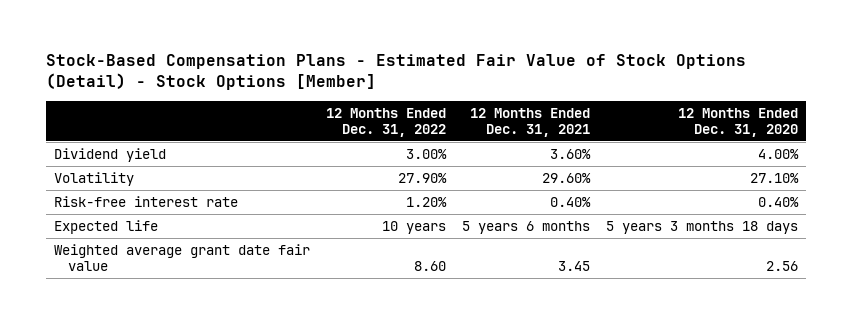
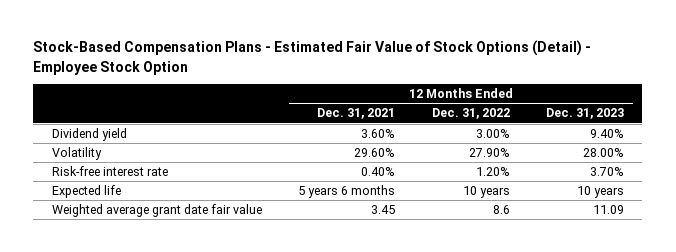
[45,54,746,91] Stock-Based Compensation Plans - Estimated Fair Value of Stock Options (Detail) - Stock Options [Member] -> [33,40,592,75] Stock-Based Compensation Plans - Estimated Fair Value of Stock Options (Detail) - Employee Stock Option
[678,107,799,137] 12 Months Ended Dec. 31, 2020 -> none
none -> [545,108,624,120] Dec. 31, 2023
[413,261,446,272] 8.60 -> [492,205,510,215] 8.6

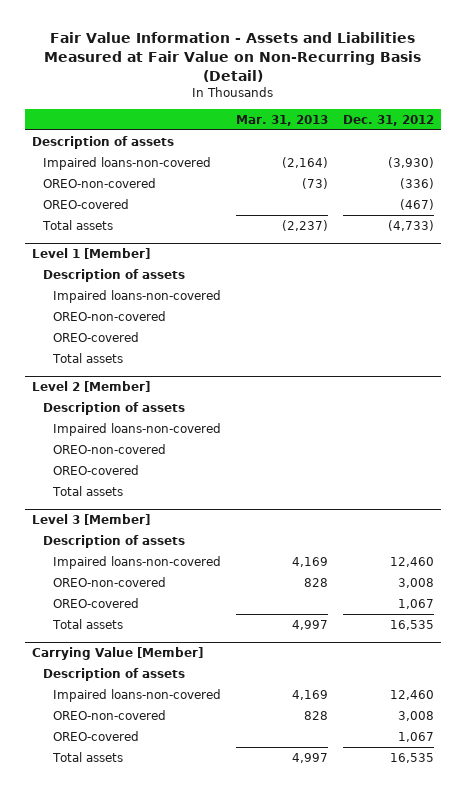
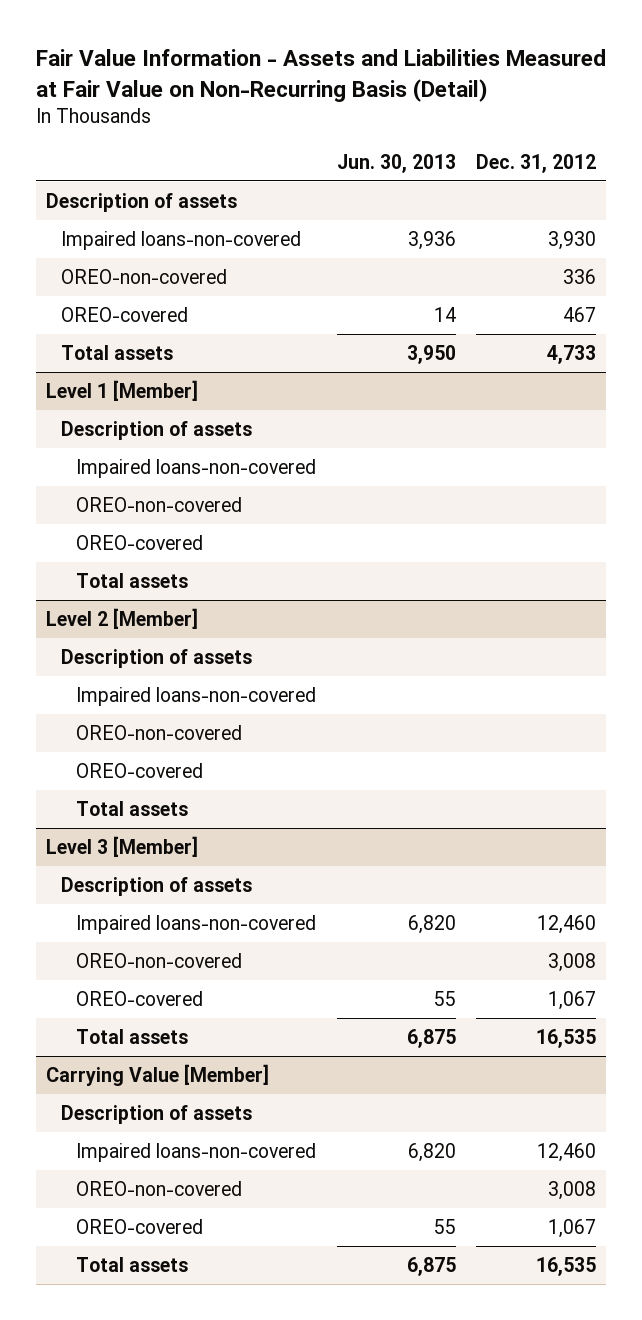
[235,114,328,126] Mar. 31, 2013 -> none
none -> [336,153,456,173] Jun. 30, 2013
[387,156,434,168] (3,930) -> [547,230,596,250] 3,930
[399,177,434,189] (336) -> [562,268,596,284] 336
[399,198,434,210] (467) -> [562,306,596,322] 467
[387,219,434,231] (4,733) -> [546,344,596,364] 4,733

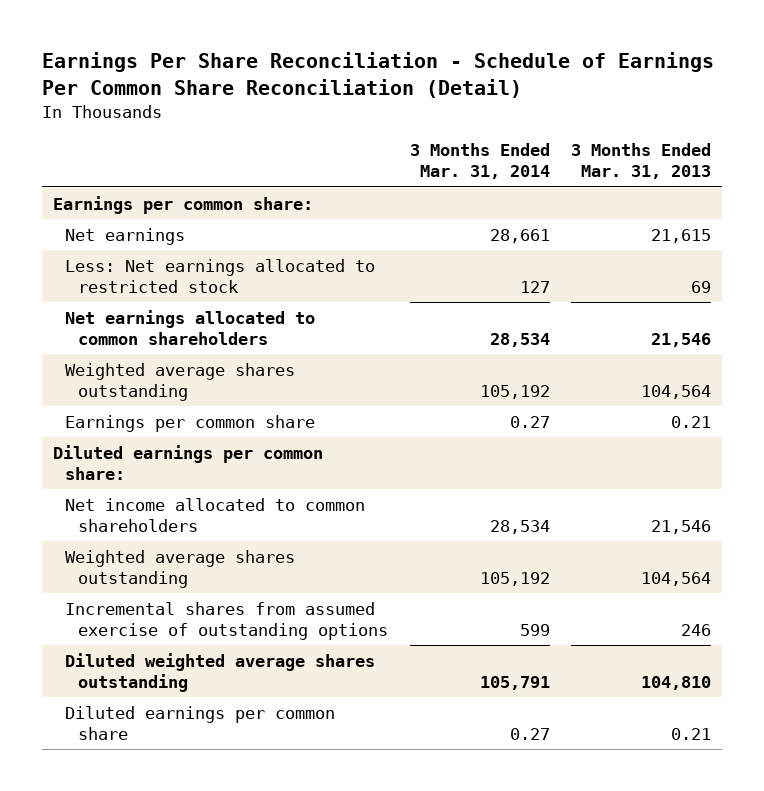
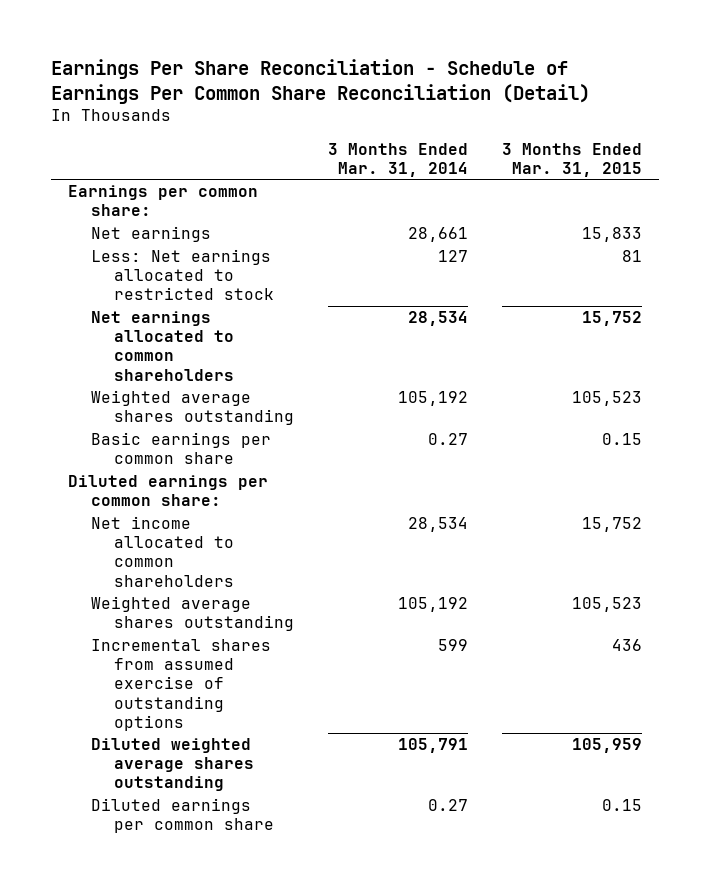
[571,143,712,180] 3 Months Ended Mar. 31, 2013 -> none
none -> [501,142,642,177] 3 Months Ended Mar. 31, 2015
[65,414,316,432] Earnings per common share -> [90,432,271,465] Basic earnings per common share

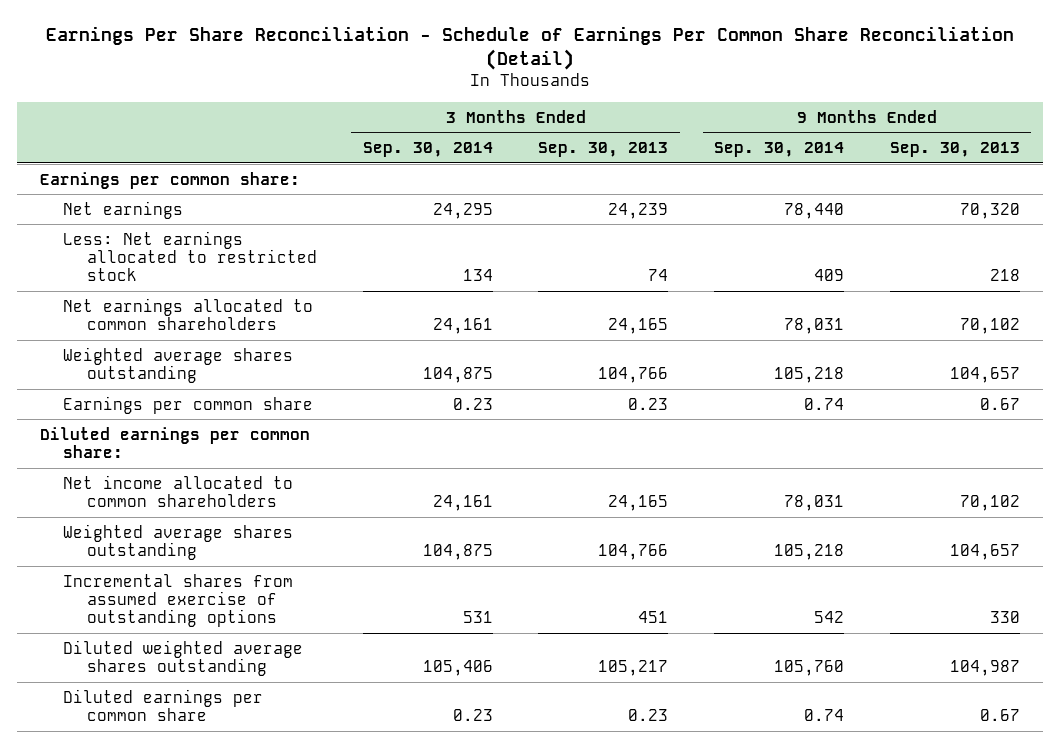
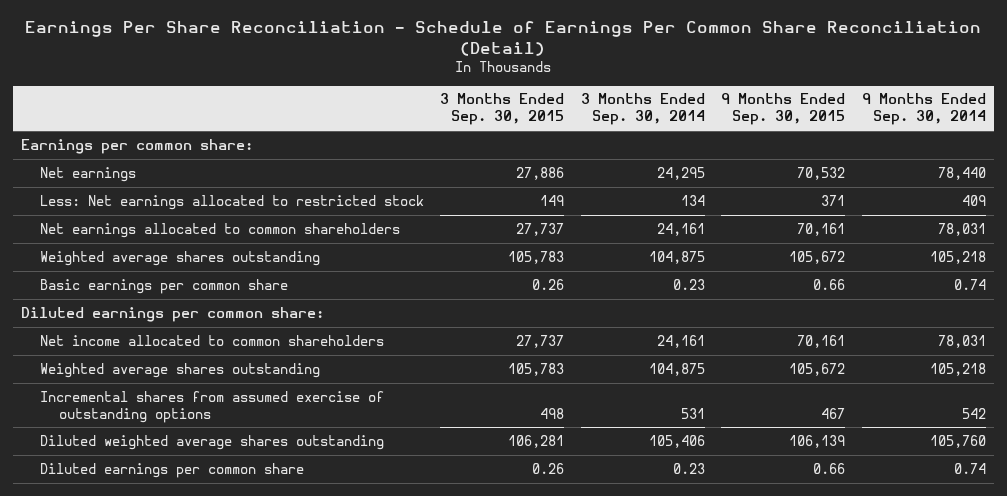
[538,142,669,158] Sep. 30, 2013 -> none
[889,142,1020,158] Sep. 30, 2013 -> none
none -> [440,93,565,126] 3 Months Ended Sep. 30, 2015
none -> [721,93,846,126] 9 Months Ended Sep. 30, 2015
[63,395,314,414] Earnings per common share -> [39,278,288,294] Basic earnings per common share

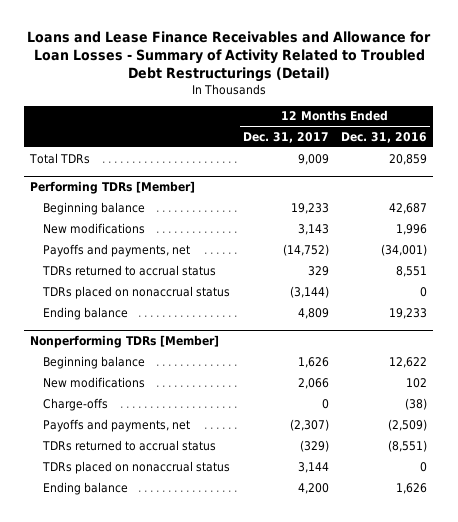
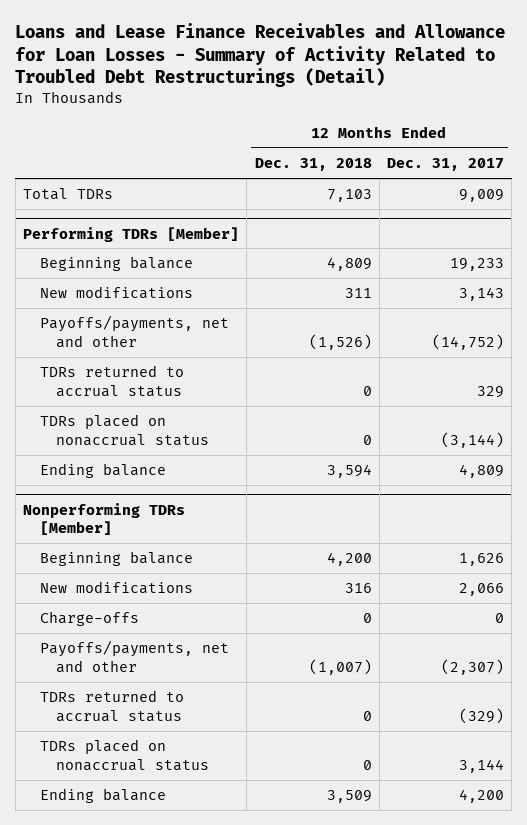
[341,131,428,143] Dec. 31, 2016 -> none
none -> [254,158,372,172] Dec. 31, 2018
[43,243,191,257] Payoffs and payments, net -> [39,315,229,348] Payoffs/payments, net and other
[43,418,191,432] Payoffs and payments, net -> [39,640,229,673] Payoffs/payments, net and other

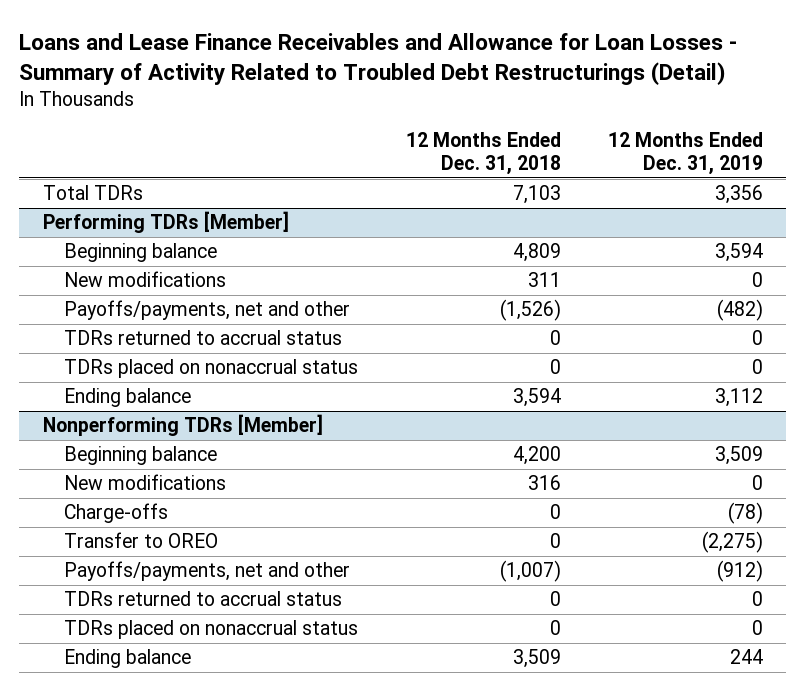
[387,158,505,172] Dec. 31, 2017 -> none
none -> [607,131,763,176] 12 Months Ended Dec. 31, 2019
none -> [64,532,219,549] Transfer to OREO

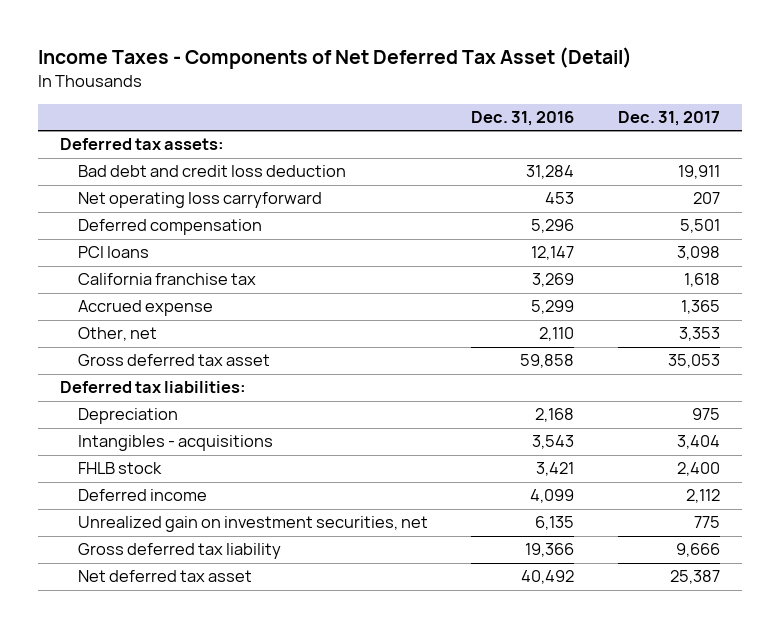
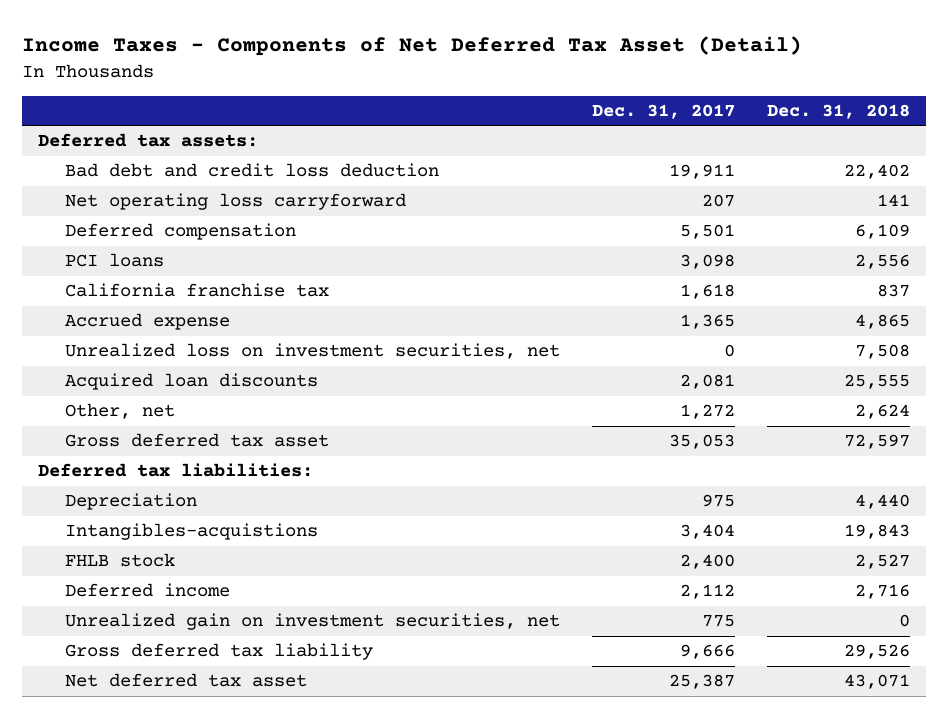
[471,111,575,127] Dec. 31, 2016 -> none
none -> [766,103,910,119] Dec. 31, 2018
none -> [64,343,560,360] Unrealized loss on investment securities, net
none -> [64,373,318,391] Acquired loan discounts
[678,327,720,342] 3,353 -> [679,404,735,420] 1,272
[77,435,273,452] Intangibles - acquisitions -> [64,523,318,541] Intangibles-acquistions

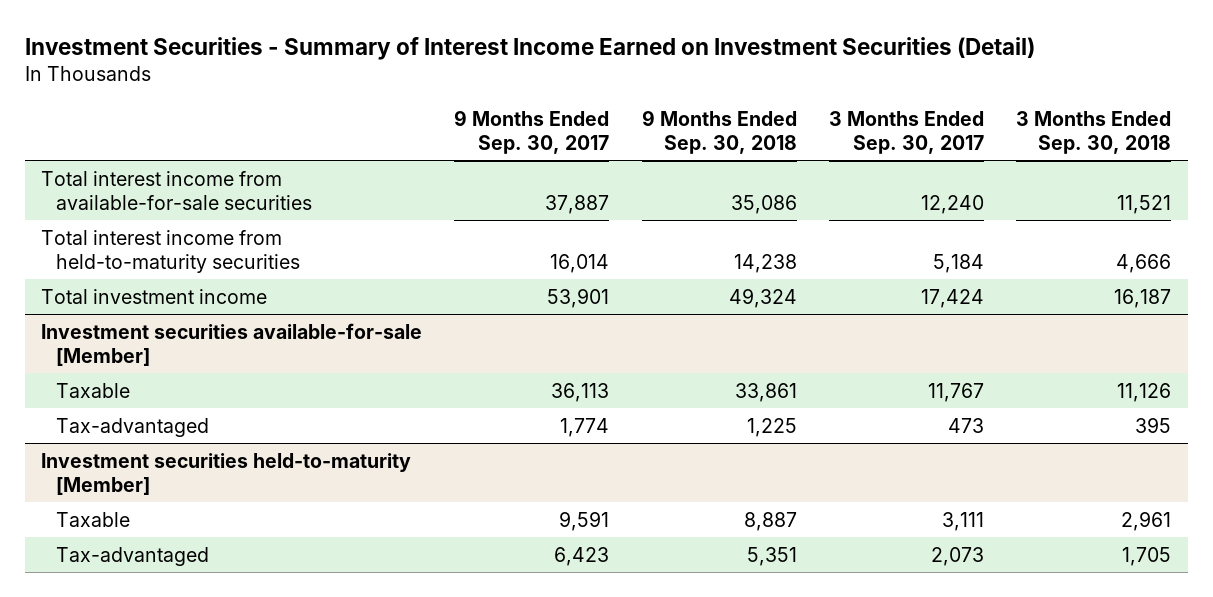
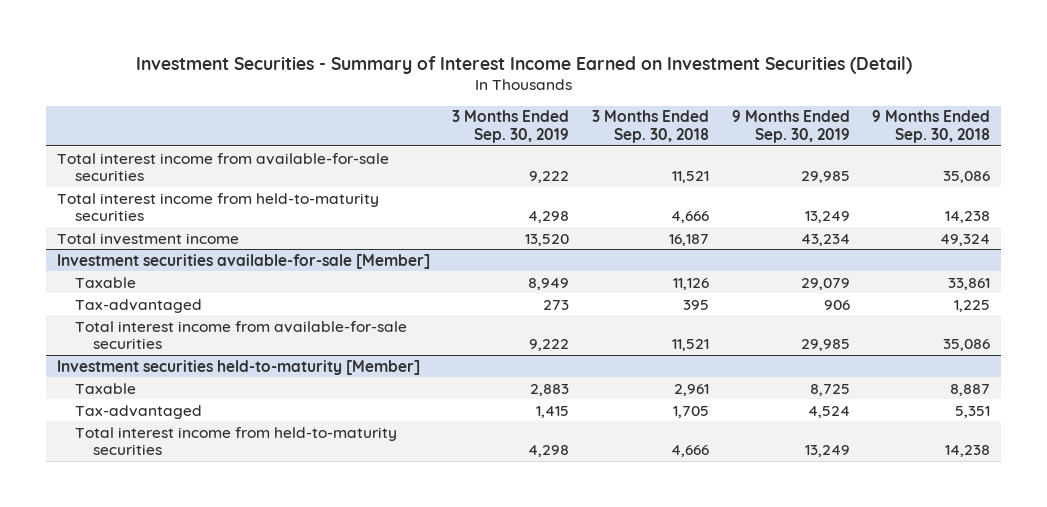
[454,109,610,154] 9 Months Ended Sep. 30, 2017 -> none
[829,110,985,154] 3 Months Ended Sep. 30, 2017 -> none
none -> [452,110,570,143] 3 Months Ended Sep. 30, 2019
none -> [731,110,850,143] 9 Months Ended Sep. 30, 2019
none -> [75,320,408,350] Total interest income from available-for-sale securities
none -> [75,426,398,456] Total interest income from held-to-maturity securities

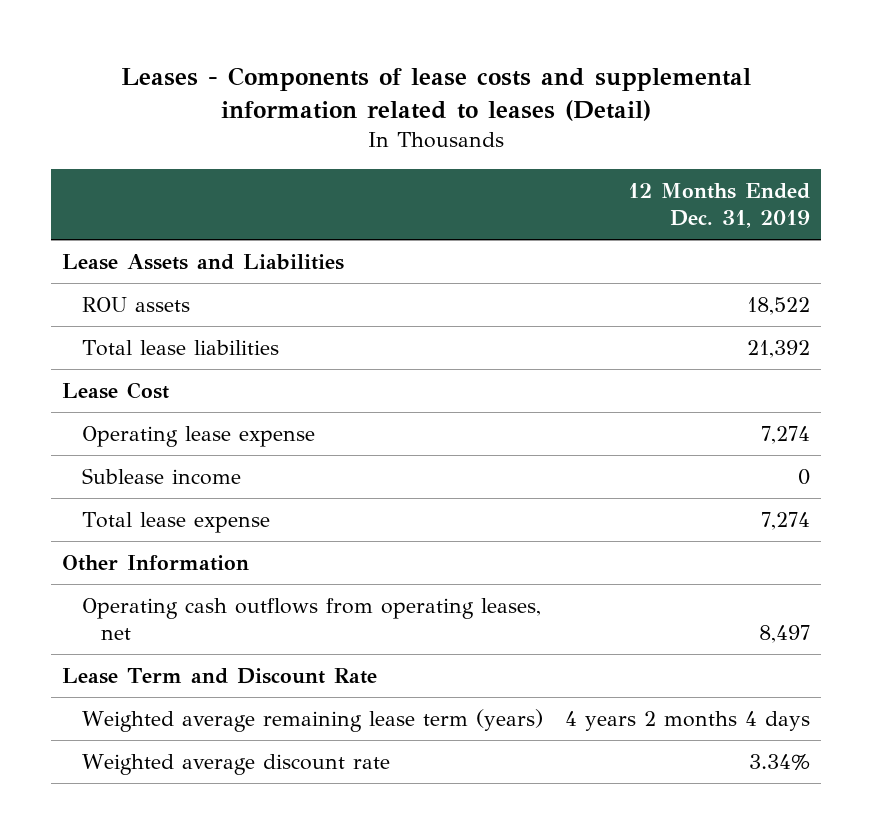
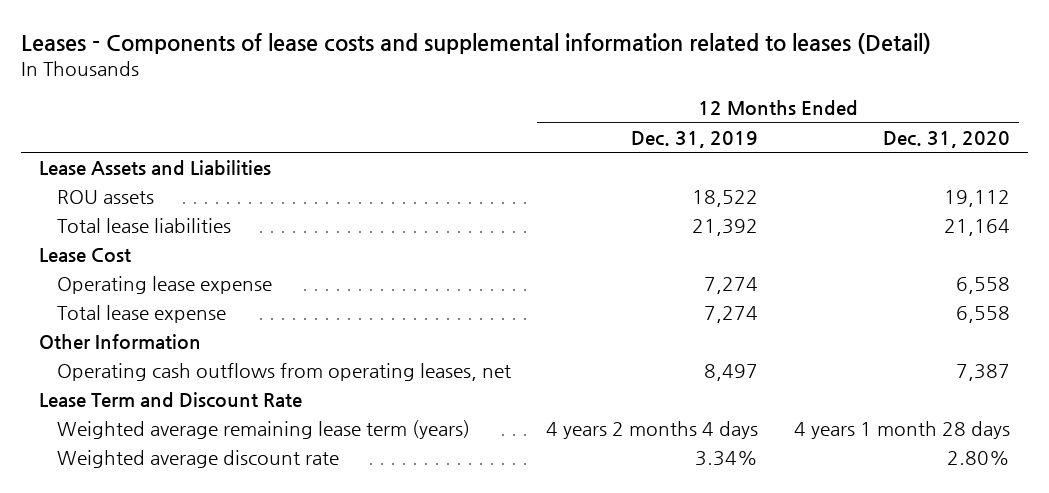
none -> [882,130,1010,148] Dec. 31, 2020
[81,467,241,485] Sublease income -> none

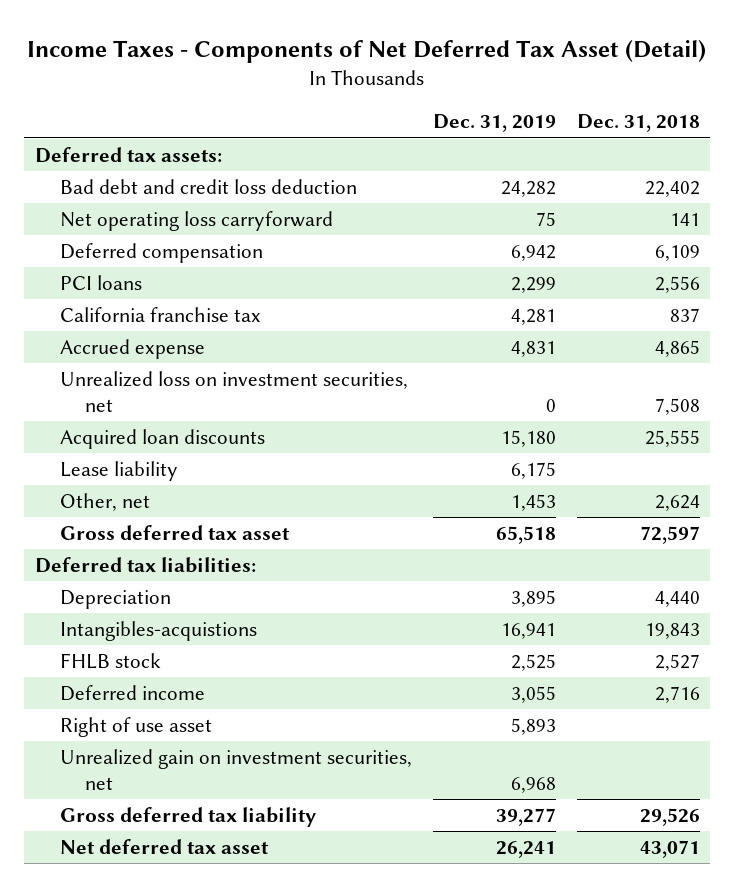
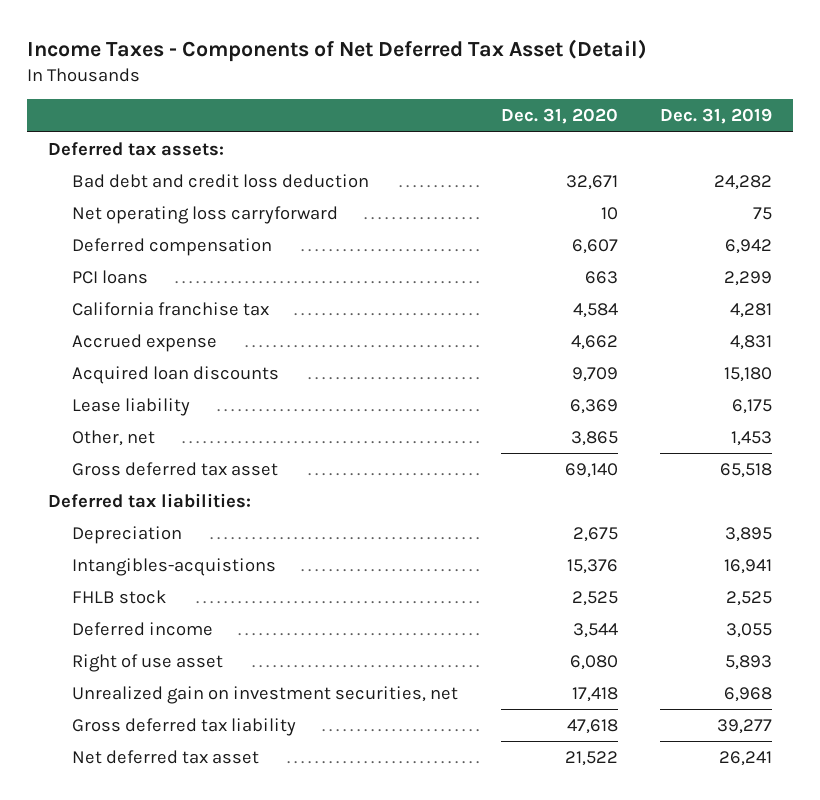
[576,114,700,133] Dec. 31, 2018 -> none
none -> [500,108,618,125] Dec. 31, 2020
[59,370,408,412] Unrealized loss on investment securities, net -> none

